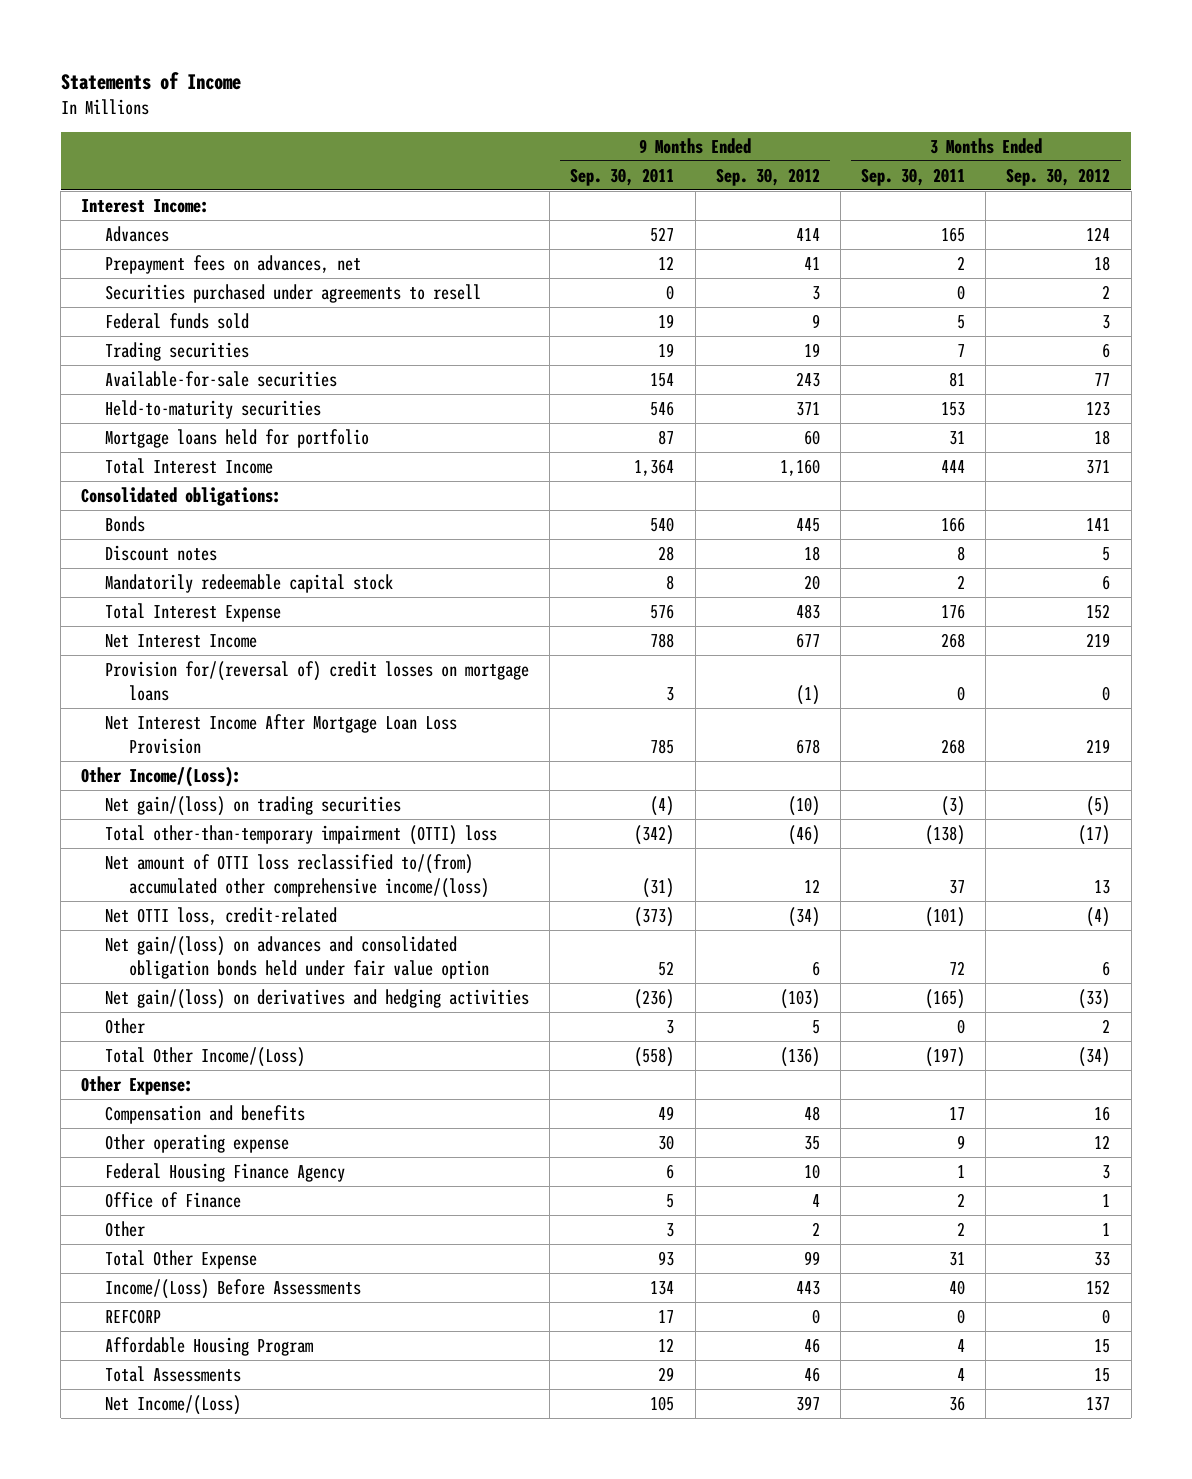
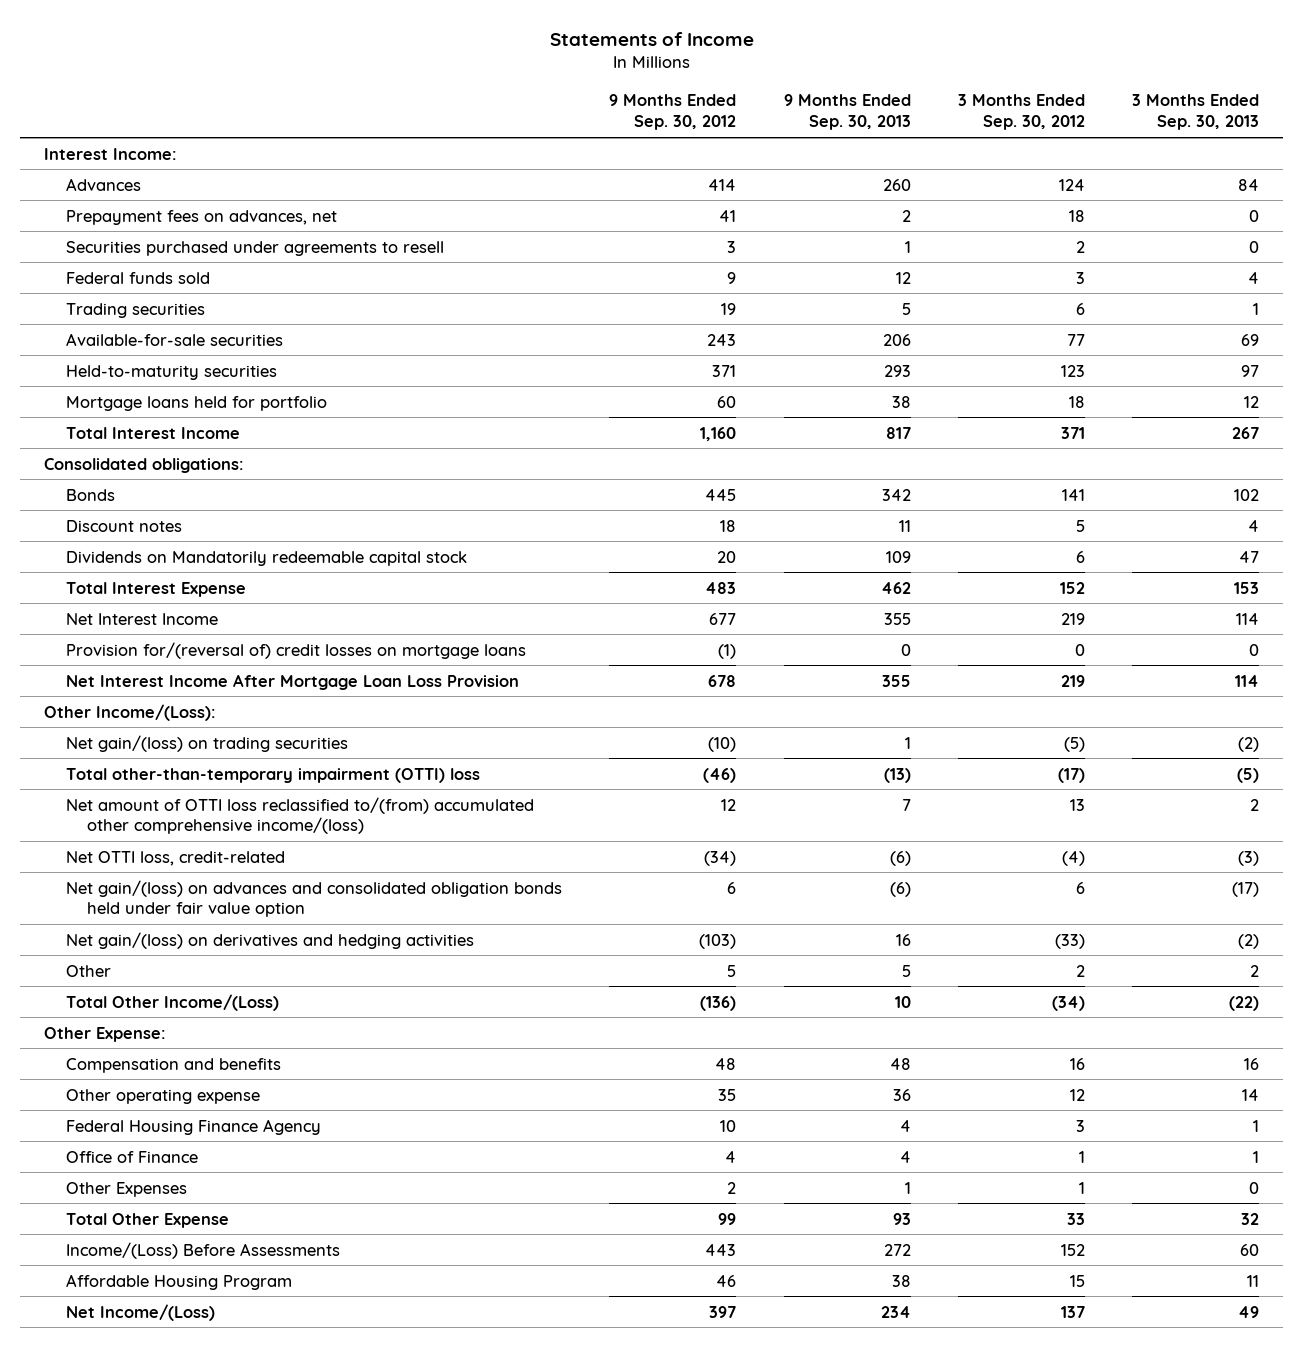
[570,167,675,186] Sep. 30, 2011 -> none
[861,167,966,186] Sep. 30, 2011 -> none
none -> [783,94,911,131] 9 Months Ended Sep. 30, 2013
none -> [1132,94,1260,131] 3 Months Ended Sep. 30, 2013
[105,573,394,593] Mandatorily redeemable capital stock -> [65,550,467,566] Dividends on Mandatorily redeemable capital stock
[105,1220,146,1237] Other -> [65,1181,187,1197] Other Expenses
[105,1308,162,1324] REFCORP -> none
[105,1365,242,1382] Total Assessments -> none

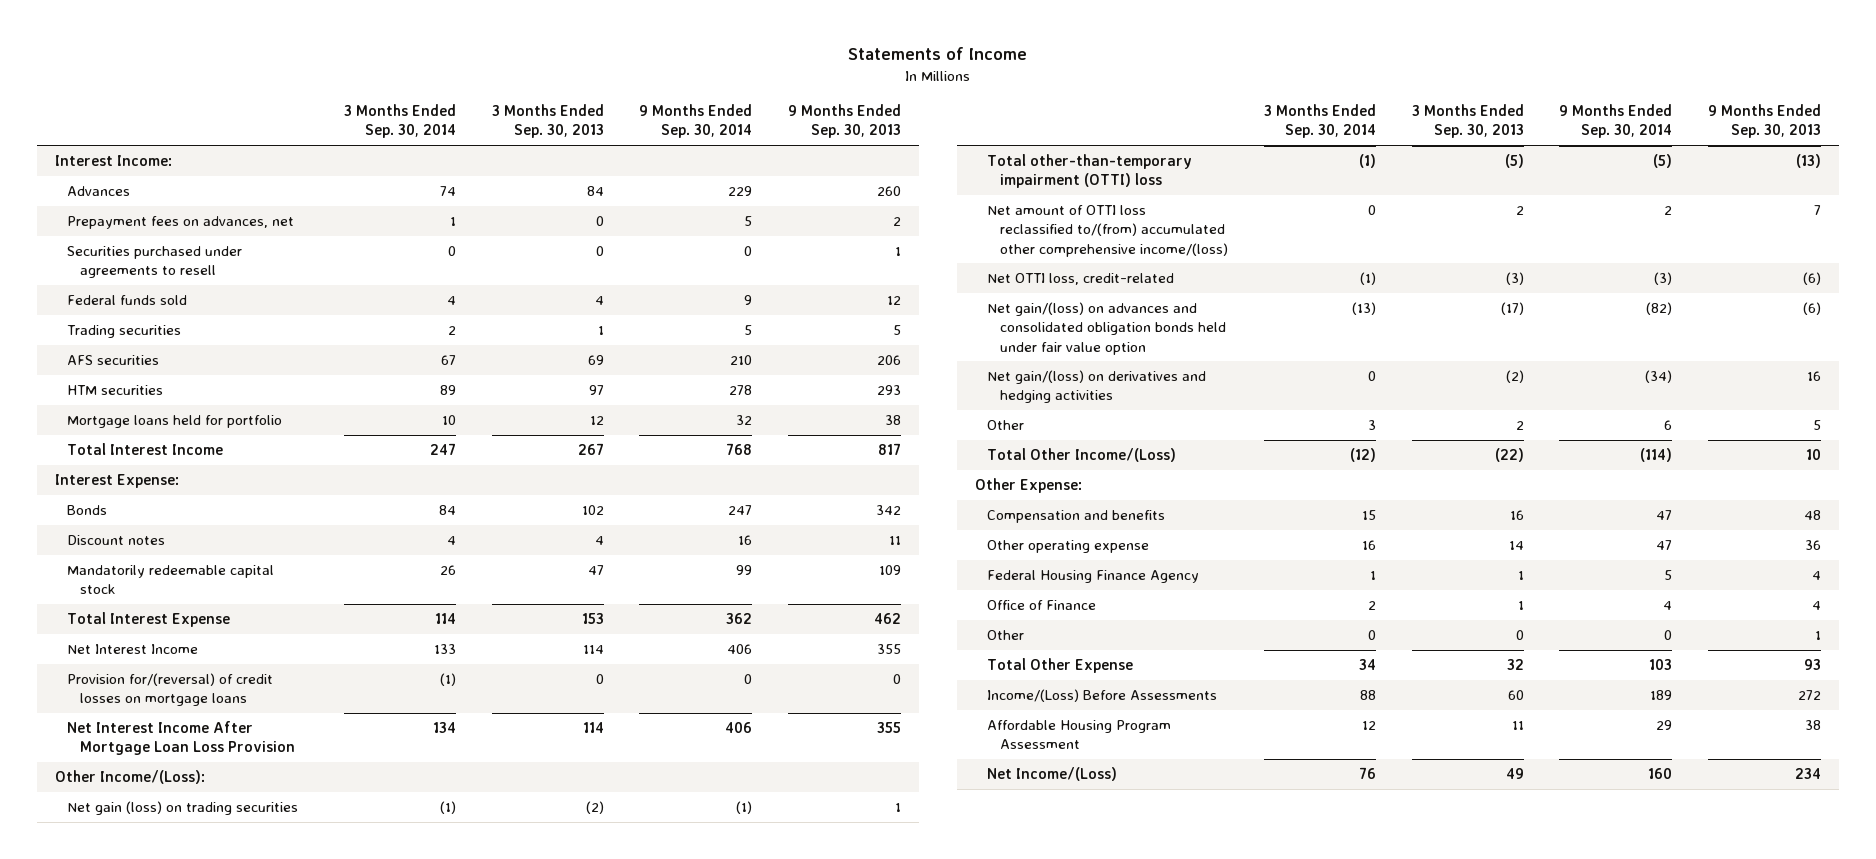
[609,94,737,131] 9 Months Ended Sep. 30, 2012 -> none
[957,94,1085,131] 3 Months Ended Sep. 30, 2012 -> none
none -> [343,104,456,139] 3 Months Ended Sep. 30, 2014
none -> [639,104,753,139] 9 Months Ended Sep. 30, 2014
[65,332,283,346] Available-for-sale securities -> [67,355,160,366] AFS securities
[65,364,277,380] Held-to-maturity securities -> [67,385,164,396] HTM securities
[43,457,244,473] Consolidated obligations: -> none
none -> [54,474,179,489] Interest Expense:
[65,550,467,566] Dividends on Mandatorily redeemable capital stock -> [67,565,275,595] Mandatorily redeemable capital stock
[65,641,526,659] Provision for/(reversal of) credit losses on mortgage loans -> [67,673,274,707] Provision for/(reversal) of credit losses on mortgage loans
[65,734,348,752] Net gain/(loss) on trading securities -> [67,801,299,816] Net gain (loss) on trading securities
[65,1181,187,1197] Other Expenses -> [987,630,1025,641] Other
[65,1273,292,1290] Affordable Housing Program -> [987,720,1172,750] Affordable Housing Program Assessment

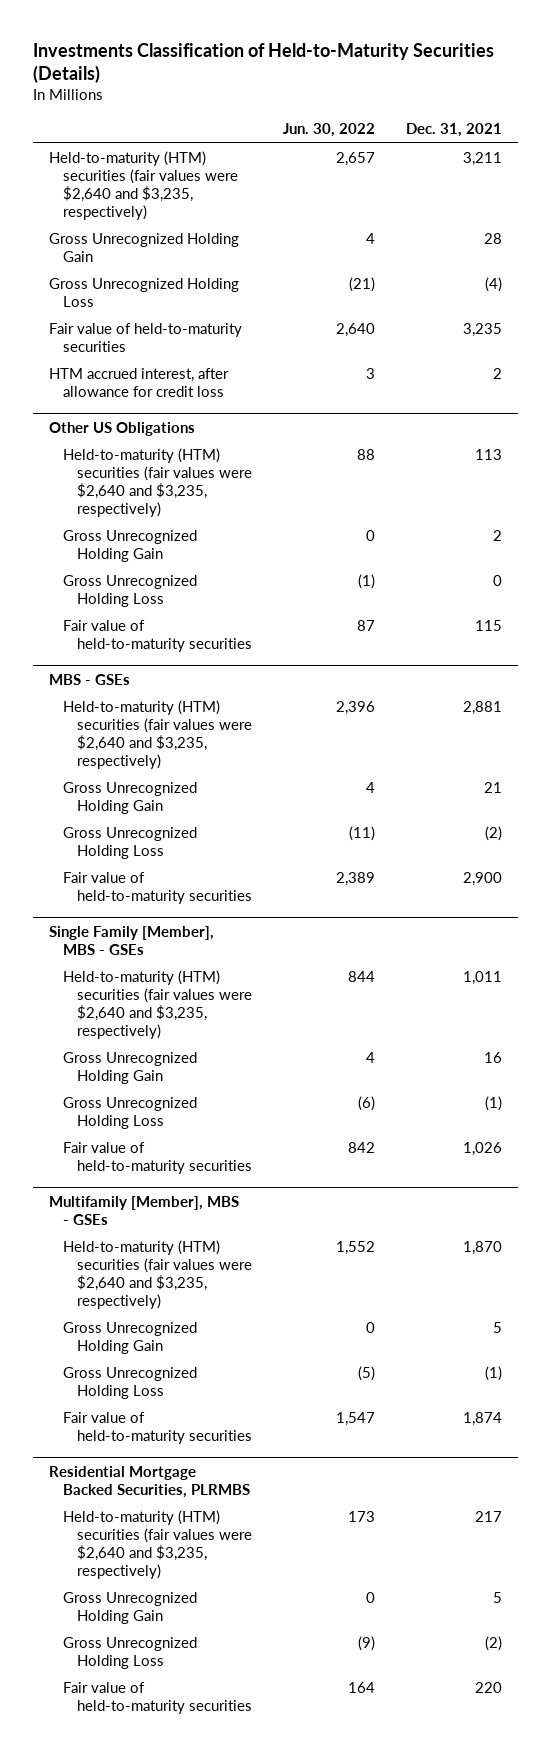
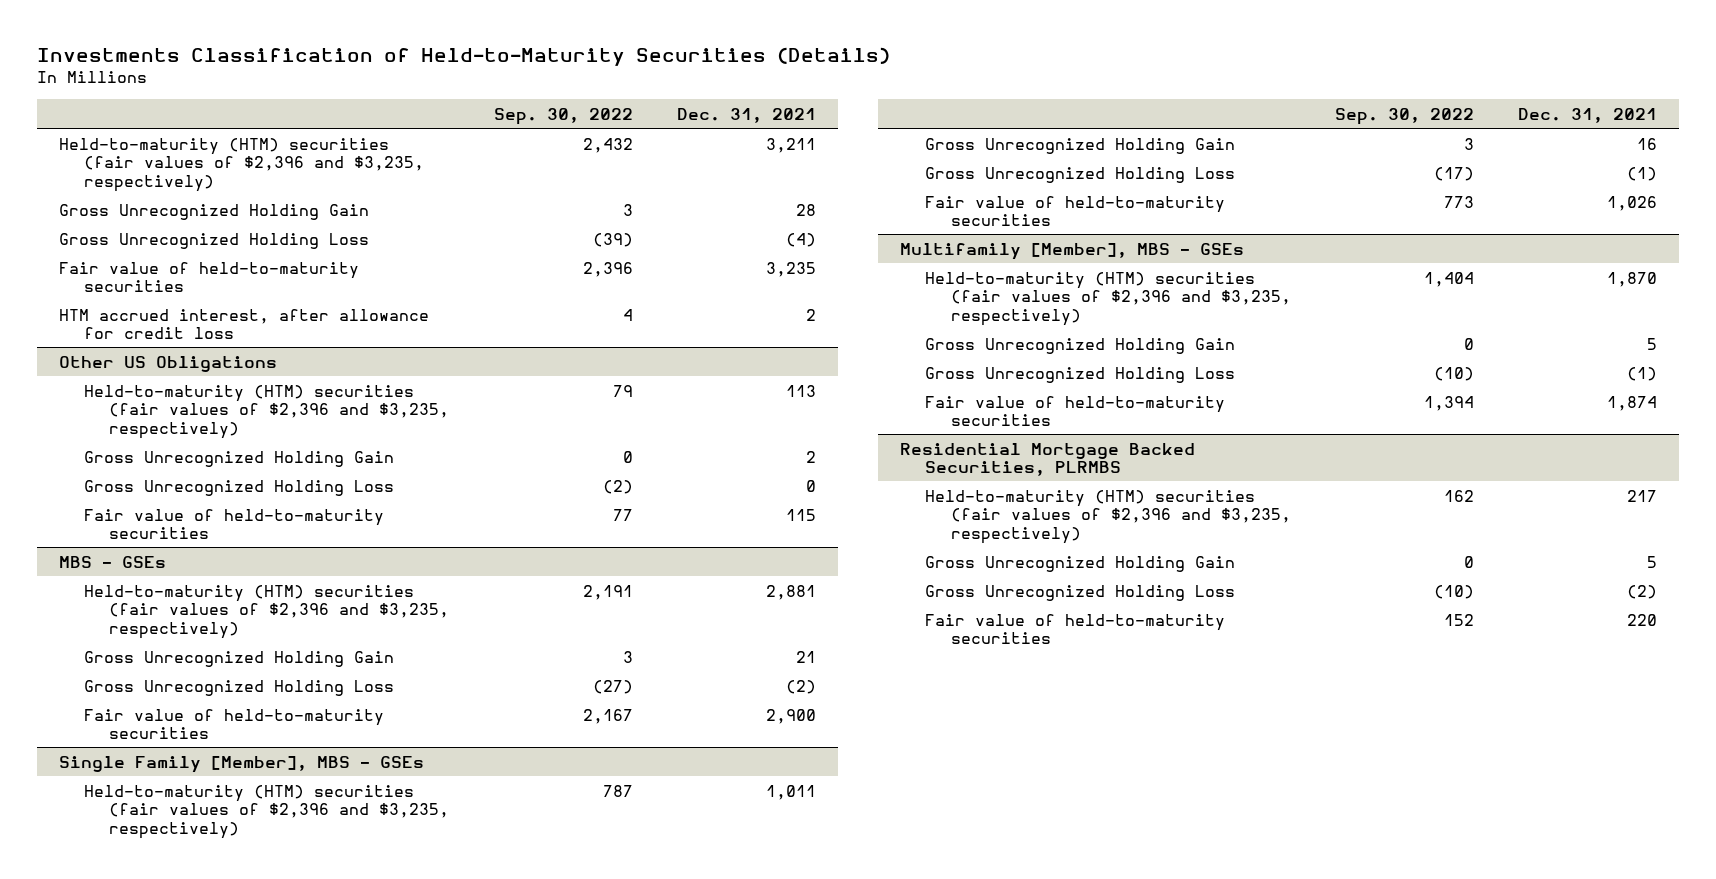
[283,123,376,138] Jun. 30, 2022 -> none
none -> [493,107,633,125] Sep. 30, 2022
[48,151,239,221] Held-to-maturity (HTM) securities (fair values were $2,640 and $3,235, respectively) -> [58,137,425,192] Held-to-maturity (HTM) securities (fair values of $2,396 and $3,235, respectively)
[63,448,253,518] Held-to-maturity (HTM) securities (fair values were $2,640 and $3,235, respectively) -> [84,384,450,439] Held-to-maturity (HTM) securities (fair values of $2,396 and $3,235, respectively)
[63,700,253,770] Held-to-maturity (HTM) securities (fair values were $2,640 and $3,235, respectively) -> [84,584,450,639] Held-to-maturity (HTM) securities (fair values of $2,396 and $3,235, respectively)
[63,970,253,1040] Held-to-maturity (HTM) securities (fair values were $2,640 and $3,235, respectively) -> [84,784,450,839] Held-to-maturity (HTM) securities (fair values of $2,396 and $3,235, respectively)
[63,1240,253,1310] Held-to-maturity (HTM) securities (fair values were $2,640 and $3,235, respectively) -> [925,271,1291,326] Held-to-maturity (HTM) securities (fair values of $2,396 and $3,235, respectively)
[63,1510,253,1580] Held-to-maturity (HTM) securities (fair values were $2,640 and $3,235, respectively) -> [925,489,1291,544] Held-to-maturity (HTM) securities (fair values of $2,396 and $3,235, respectively)

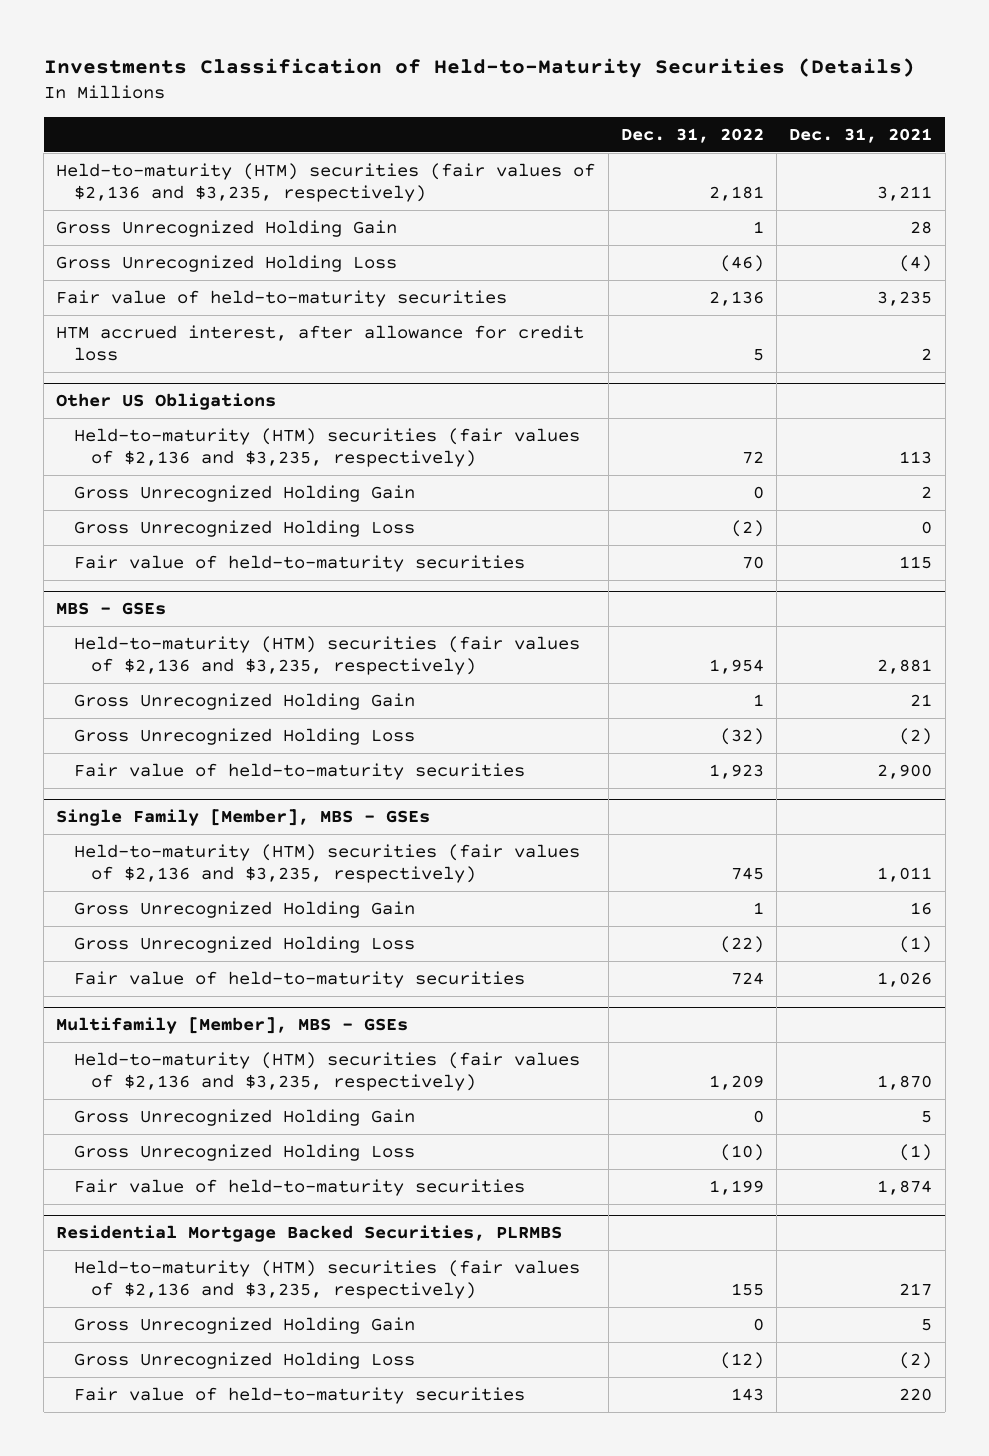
[493,107,633,125] Sep. 30, 2022 -> none
none -> [620,128,764,144] Dec. 31, 2022
[58,137,425,192] Held-to-maturity (HTM) securities (fair values of $2,396 and $3,235, respectively) -> [56,162,596,203] Held-to-maturity (HTM) securities (fair values of $2,136 and $3,235, respectively)
[84,384,450,439] Held-to-maturity (HTM) securities (fair values of $2,396 and $3,235, respectively) -> [73,427,580,468] Held-to-maturity (HTM) securities (fair values of $2,136 and $3,235, respectively)
[84,584,450,639] Held-to-maturity (HTM) securities (fair values of $2,396 and $3,235, respectively) -> [73,635,580,676] Held-to-maturity (HTM) securities (fair values of $2,136 and $3,235, respectively)
[84,784,450,839] Held-to-maturity (HTM) securities (fair values of $2,396 and $3,235, respectively) -> [73,843,580,884] Held-to-maturity (HTM) securities (fair values of $2,136 and $3,235, respectively)
[925,271,1291,326] Held-to-maturity (HTM) securities (fair values of $2,396 and $3,235, respectively) -> [73,1051,580,1092] Held-to-maturity (HTM) securities (fair values of $2,136 and $3,235, respectively)
[925,489,1291,544] Held-to-maturity (HTM) securities (fair values of $2,396 and $3,235, respectively) -> [73,1259,580,1300] Held-to-maturity (HTM) securities (fair values of $2,136 and $3,235, respectively)

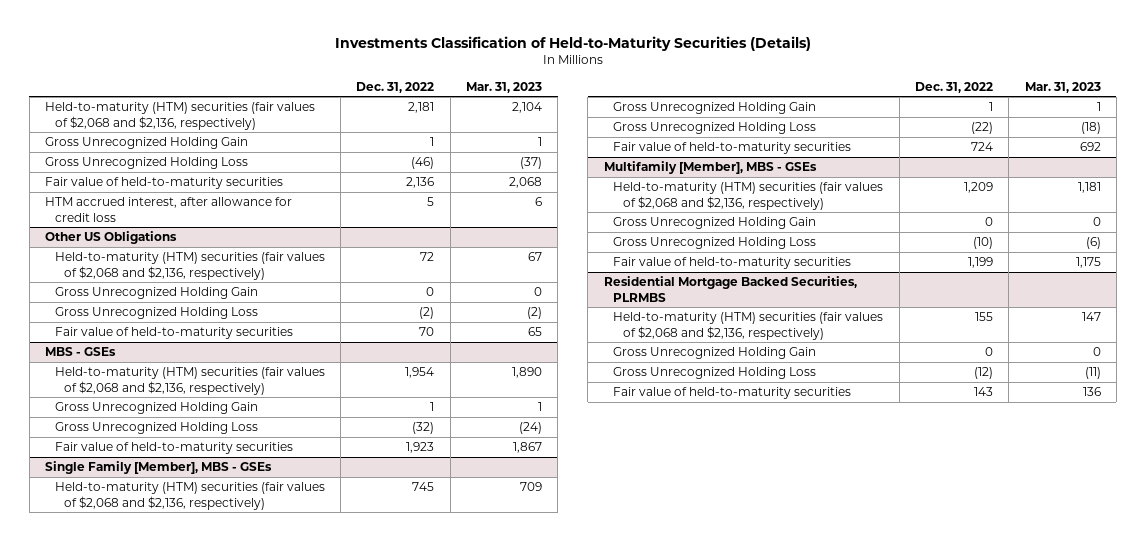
[789,128,933,144] Dec. 31, 2021 -> none
none -> [465,81,542,93] Mar. 31, 2023
[56,162,596,203] Held-to-maturity (HTM) securities (fair values of $2,136 and $3,235, respectively) -> [45,102,316,130] Held-to-maturity (HTM) securities (fair values of $2,068 and $2,136, respectively)
[73,427,580,468] Held-to-maturity (HTM) securities (fair values of $2,136 and $3,235, respectively) -> [54,252,325,280] Held-to-maturity (HTM) securities (fair values of $2,068 and $2,136, respectively)
[73,635,580,676] Held-to-maturity (HTM) securities (fair values of $2,136 and $3,235, respectively) -> [54,367,325,395] Held-to-maturity (HTM) securities (fair values of $2,068 and $2,136, respectively)
[73,843,580,884] Held-to-maturity (HTM) securities (fair values of $2,136 and $3,235, respectively) -> [54,482,325,510] Held-to-maturity (HTM) securities (fair values of $2,068 and $2,136, respectively)
[73,1051,580,1092] Held-to-maturity (HTM) securities (fair values of $2,136 and $3,235, respectively) -> [613,182,884,210] Held-to-maturity (HTM) securities (fair values of $2,068 and $2,136, respectively)
[73,1259,580,1300] Held-to-maturity (HTM) securities (fair values of $2,136 and $3,235, respectively) -> [613,312,884,340] Held-to-maturity (HTM) securities (fair values of $2,068 and $2,136, respectively)

